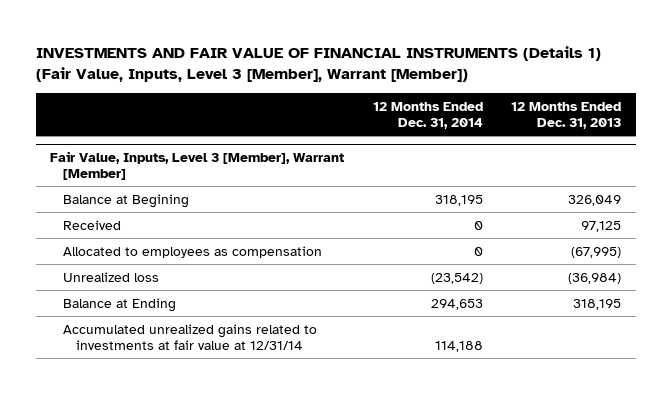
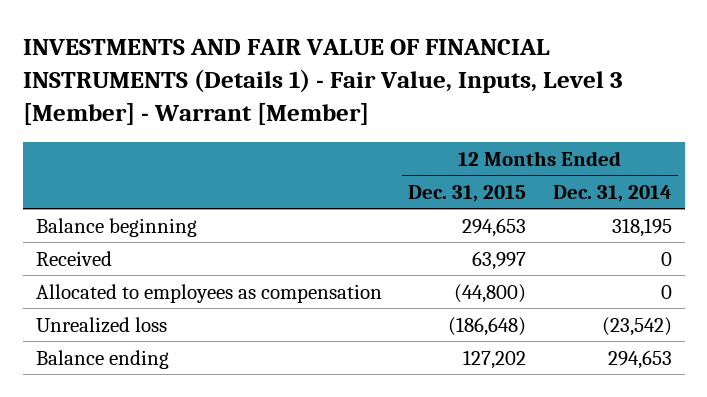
[36,45,602,83] INVESTMENTS AND FAIR VALUE OF FINANCIAL INSTRUMENTS (Details 1) (Fair Value, Inputs, Level 3 [Member], Warrant [Member]) -> [22,39,623,125] INVESTMENTS AND FAIR VALUE OF FINANCIAL INSTRUMENTS (Details 1) - Fair Value, Inputs, Level 3 [Member] - Warrant [Member]
[511,101,622,129] 12 Months Ended Dec. 31, 2013 -> none
none -> [408,184,527,202] Dec. 31, 2015
[50,150,345,180] Fair Value, Inputs, Level 3 [Member], Warrant [Member] -> none
[63,193,190,208] Balance at Begining -> [35,217,197,237] Balance beginning
[63,323,318,350] Accumulated unrealized gains related to investments at fair value at 12/31/14 -> none
[63,297,177,312] Balance at Ending -> [35,349,169,369] Balance ending

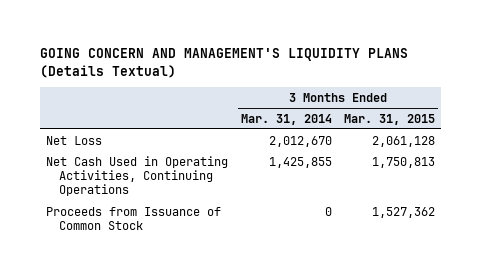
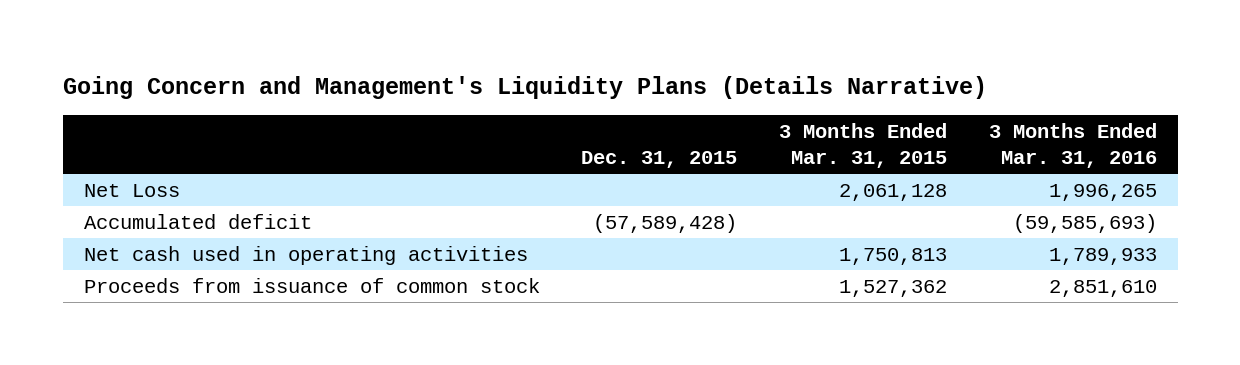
[39,47,408,78] GOING CONCERN AND MANAGEMENT'S LIQUIDITY PLANS (Details Textual) -> [62,76,987,100] Going Concern and Management's Liquidity Plans (Details Narrative)
[240,113,332,125] Mar. 31, 2014 -> none
none -> [581,151,738,169] Dec. 31, 2015
none -> [988,122,1157,169] 3 Months Ended Mar. 31, 2016
none -> [83,213,312,229] Accumulated deficit
[46,155,229,197] Net Cash Used in Operating Activities, Continuing Operations -> [83,245,528,265] Net cash used in operating activities
[46,206,222,231] Proceeds from Issuance of Common Stock -> [83,277,540,293] Proceeds from issuance of common stock

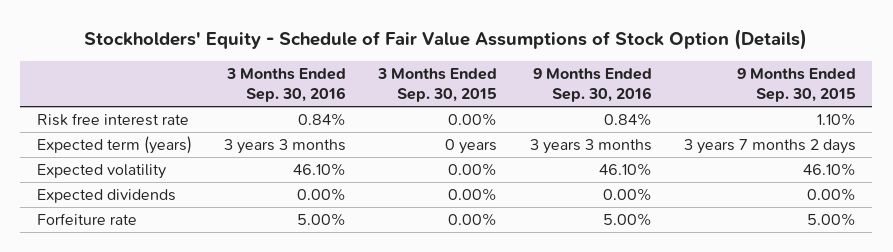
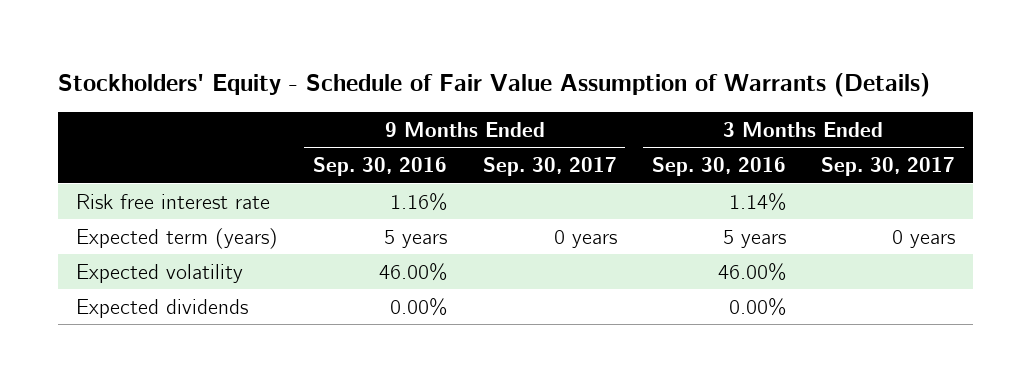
[84,29,808,51] Stockholders' Equity - Schedule of Fair Value Assumptions of Stock Option (Details) -> [58,73,931,98] Stockholders' Equity - Schedule of Fair Value Assumption of Warrants (Details)
[377,67,498,103] 3 Months Ended Sep. 30, 2015 -> none
[737,67,857,103] 9 Months Ended Sep. 30, 2015 -> none
none -> [482,157,617,177] Sep. 30, 2017
none -> [820,157,955,177] Sep. 30, 2017
[297,112,346,126] 0.84% -> [728,192,786,211] 1.14%
[603,112,652,126] 0.84% -> [390,192,448,211] 1.16%
[223,138,346,154] 3 years 3 months -> [722,229,786,248] 5 years
[529,138,652,154] 3 years 3 months -> [384,229,448,248] 5 years
[292,162,346,176] 46.10% -> [717,262,786,281] 46.00%
[598,162,652,176] 46.10% -> [379,262,448,281] 46.00%
[36,212,137,225] Forfeiture rate -> none

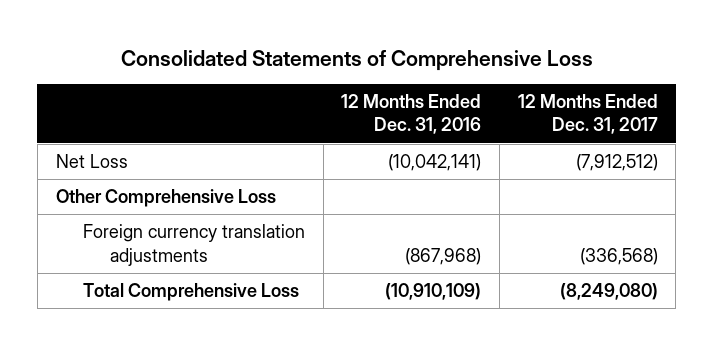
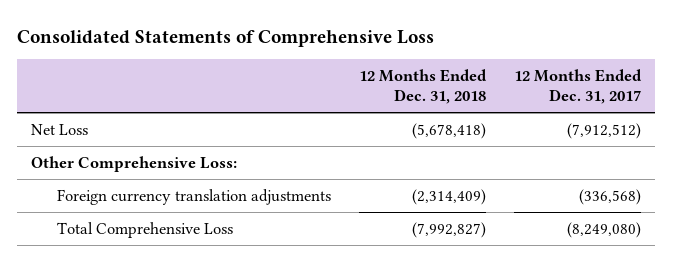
[341,94,482,135] 12 Months Ended Dec. 31, 2016 -> none
none -> [359,68,488,105] 12 Months Ended Dec. 31, 2018
[55,189,276,208] Other Comprehensive Loss -> [31,155,238,172] Other Comprehensive Loss:

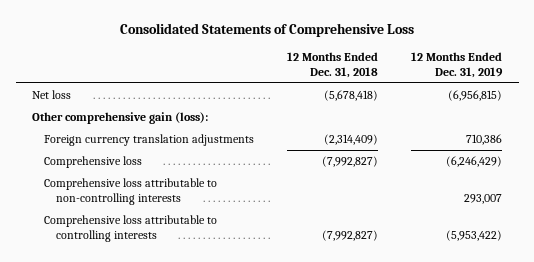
[514,68,643,105] 12 Months Ended Dec. 31, 2017 -> none
none -> [411,51,504,78] 12 Months Ended Dec. 31, 2019
[31,123,89,135] Net Loss -> [32,90,72,100] Net loss
[31,155,238,172] Other Comprehensive Loss: -> [32,112,209,125] Other comprehensive gain (loss):
[57,221,234,238] Total Comprehensive Loss -> [43,156,142,169] Comprehensive loss
none -> [43,178,217,206] Comprehensive loss attributable to non-controlling interests
none -> [43,215,217,243] Comprehensive loss attributable to controlling interests

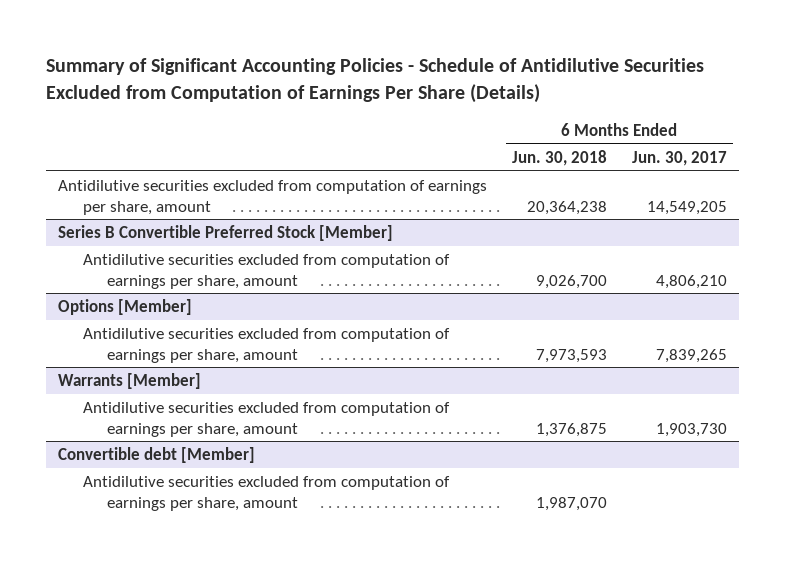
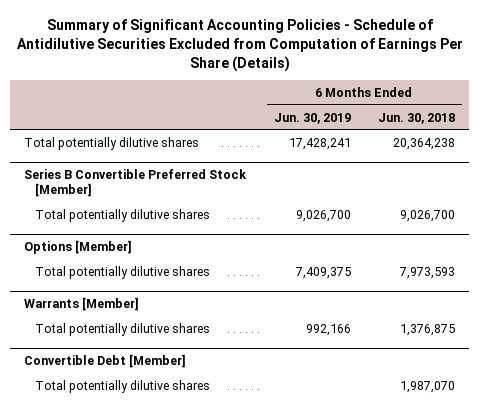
[631,150,727,166] Jun. 30, 2017 -> none
none -> [273,112,351,124] Jun. 30, 2019
[58,180,488,215] Antidilutive securities excluded from computation of earnings per share, amount -> [24,136,200,150] Total potentially dilutive shares
[82,254,450,289] Antidilutive securities excluded from computation of earnings per share, amount -> [34,208,210,222] Total potentially dilutive shares
[82,328,450,363] Antidilutive securities excluded from computation of earnings per share, amount -> [34,265,210,279] Total potentially dilutive shares
[82,402,450,437] Antidilutive securities excluded from computation of earnings per share, amount -> [34,322,210,336] Total potentially dilutive shares
[58,447,256,464] Convertible debt [Member] -> [24,354,187,369] Convertible Debt [Member]
[82,476,450,511] Antidilutive securities excluded from computation of earnings per share, amount -> [34,379,210,393] Total potentially dilutive shares

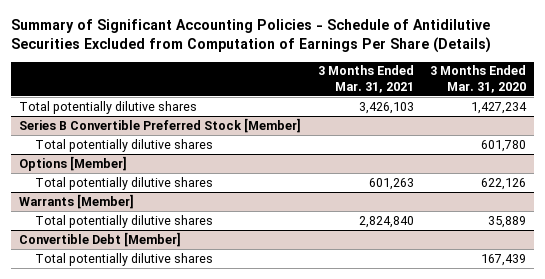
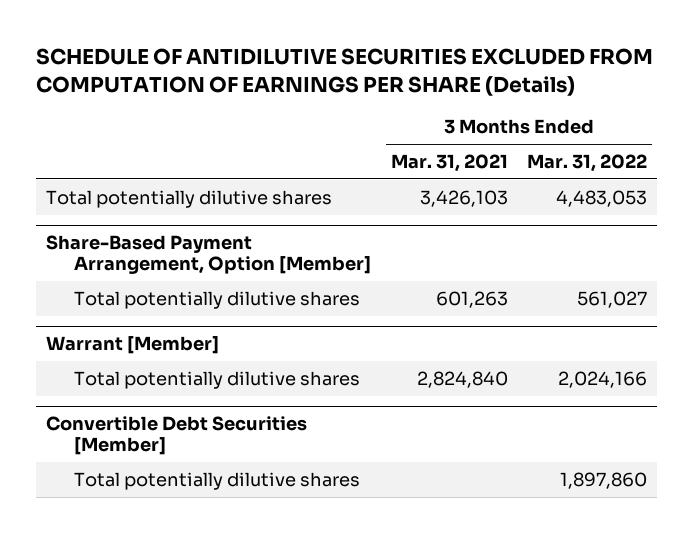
[11,19,492,54] Summary of Significant Accounting Policies - Schedule of Antidilutive Securities Excluded from Computation of Earnings Per Share (Details) -> [35,47,653,96] SCHEDULE OF ANTIDILUTIVE SECURITIES EXCLUDED FROM COMPUTATION OF EARNINGS PER SHARE (Details)
[429,65,526,93] 3 Months Ended Mar. 31, 2020 -> none
none -> [527,154,648,173] Mar. 31, 2022
[19,117,302,133] Series B Convertible Preferred Stock [Member] -> none
[34,138,213,152] Total potentially dilutive shares -> none
[19,155,128,171] Options [Member] -> [45,235,371,275] Share-Based Payment Arrangement, Option [Member]
[19,193,135,209] Warrants [Member] -> [45,336,219,355] Warrant [Member]
[19,231,182,247] Convertible Debt [Member] -> [45,416,307,456] Convertible Debt Securities [Member]

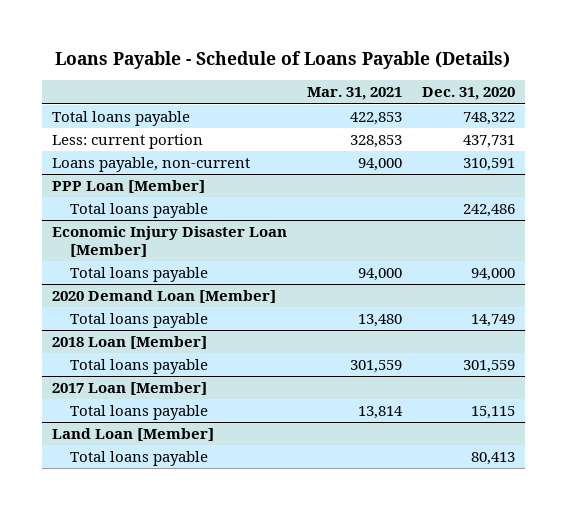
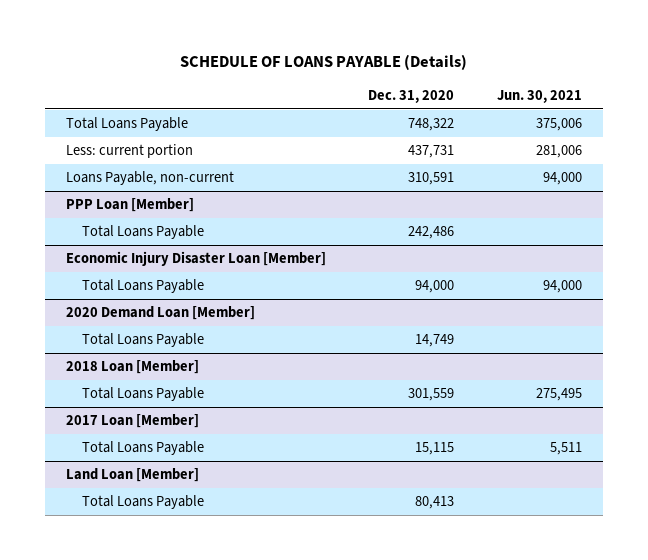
[55,51,511,70] Loans Payable - Schedule of Loans Payable (Details) -> [179,54,467,71] SCHEDULE OF LOANS PAYABLE (Details)
[306,87,402,101] Mar. 31, 2021 -> none
none -> [496,89,582,103] Jun. 30, 2021
[51,111,190,127] Total loans payable -> [66,117,189,132] Total Loans Payable
[51,157,250,173] Loans payable, non-current -> [66,171,235,186] Loans Payable, non-current
[70,203,209,219] Total loans payable -> [81,225,204,240] Total Loans Payable
[70,267,209,283] Total loans payable -> [81,279,204,294] Total Loans Payable
[70,313,209,329] Total loans payable -> [81,333,204,348] Total Loans Payable
[70,359,209,375] Total loans payable -> [81,387,204,402] Total Loans Payable
[70,405,209,421] Total loans payable -> [81,441,204,456] Total Loans Payable
[70,451,209,467] Total loans payable -> [81,495,204,510] Total Loans Payable

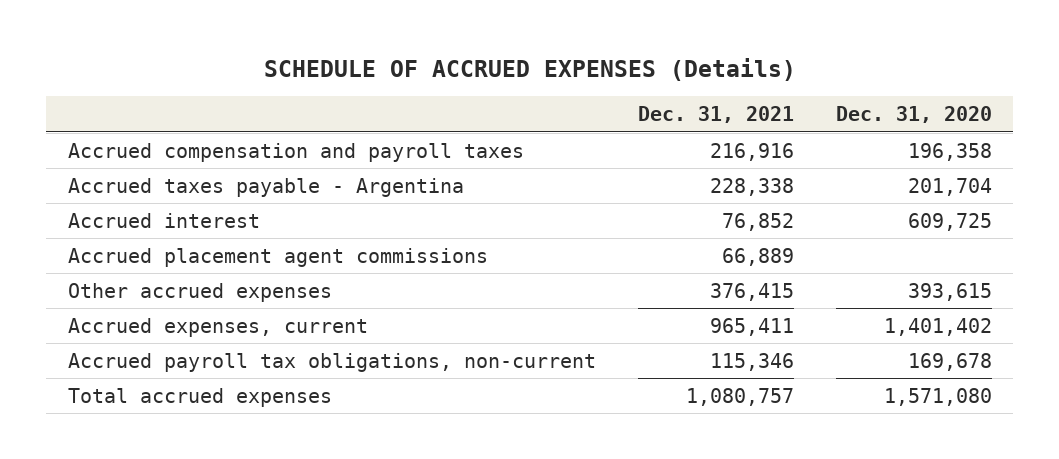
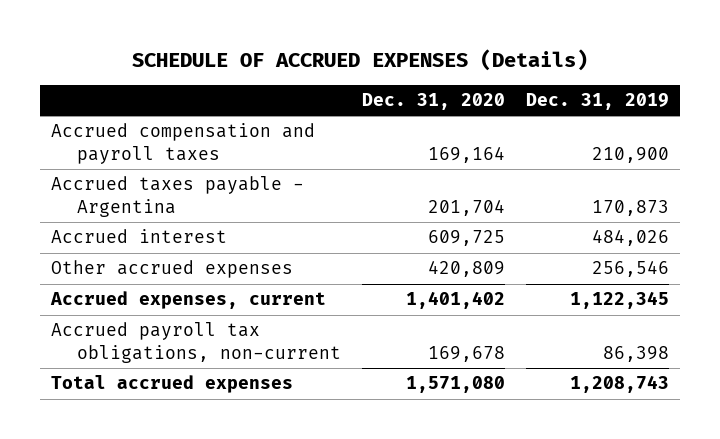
[637,106,794,124] Dec. 31, 2021 -> none
none -> [526,92,670,110] Dec. 31, 2019
[907,142,992,161] 196,358 -> [427,145,505,163] 169,164
[67,247,488,267] Accrued placement agent commissions -> none
[907,282,992,301] 393,615 -> [427,260,505,278] 420,809

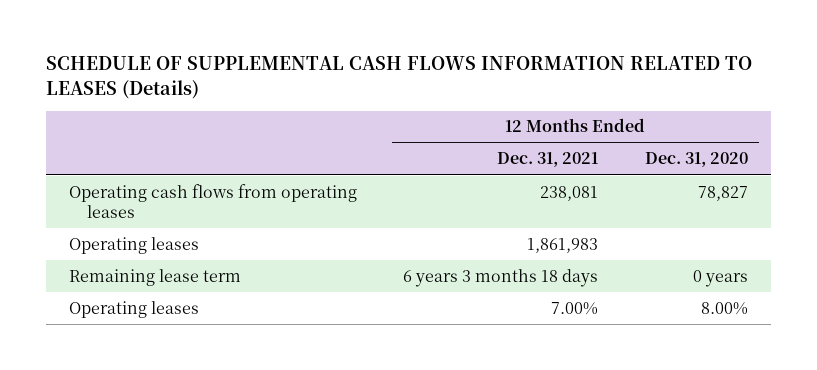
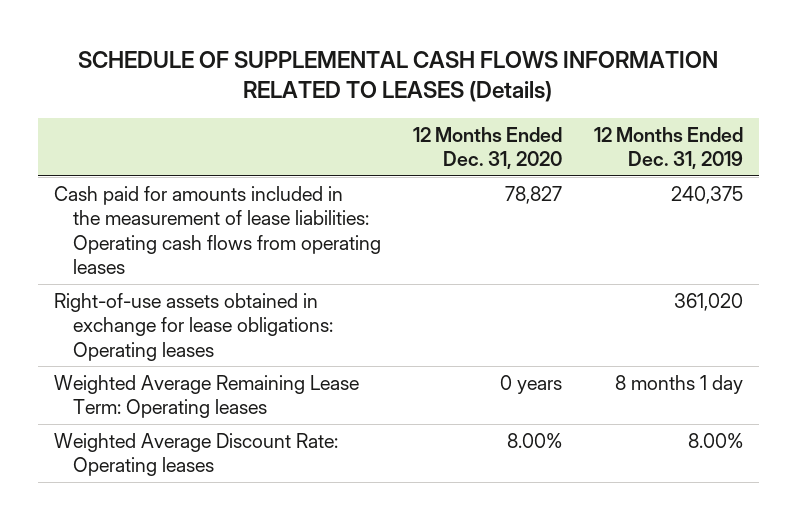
[497,152,599,168] Dec. 31, 2021 -> none
none -> [593,126,743,170] 12 Months Ended Dec. 31, 2019
[68,183,357,218] Operating cash flows from operating leases -> [53,185,381,275] Cash paid for amounts included in the measurement of lease liabilities: Operating cash flows from operating leases
[68,236,199,254] Operating leases -> [53,292,333,361] Right-of-use assets obtained in exchange for lease obligations: Operating leases
[68,268,241,286] Remaining lease term -> [53,374,359,419] Weighted Average Remaining Lease Term: Operating leases
[68,300,199,318] Operating leases -> [53,432,338,477] Weighted Average Discount Rate: Operating leases

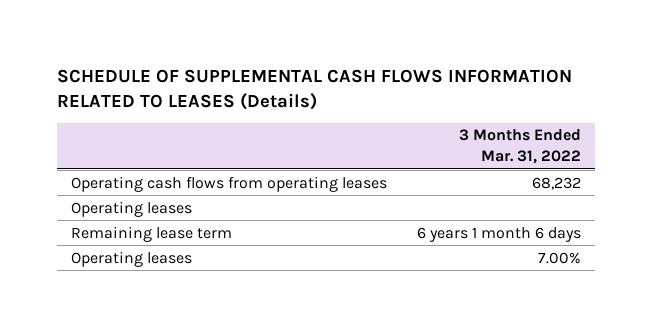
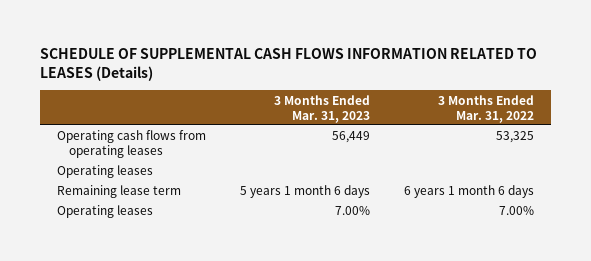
none -> [273,94,370,123] 3 Months Ended Mar. 31, 2023
[531,176,581,190] 68,232 -> [495,131,534,144] 53,325

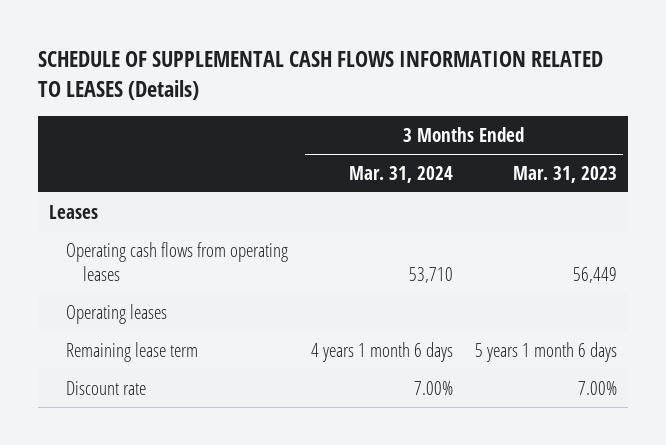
[437,94,534,123] 3 Months Ended Mar. 31, 2022 -> none
none -> [348,165,453,183] Mar. 31, 2024
none -> [48,204,98,219] Leases
[57,205,154,219] Operating leases -> [65,380,146,395] Discount rate

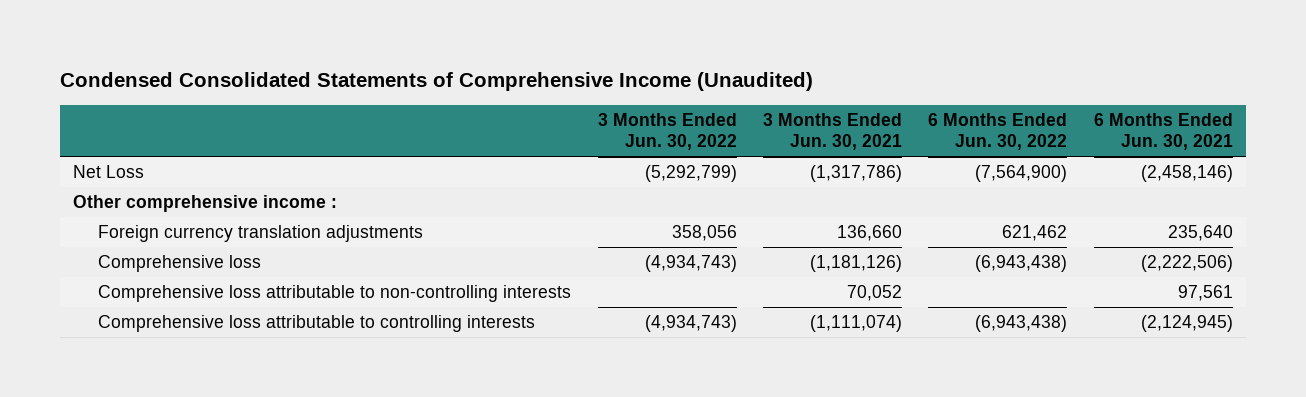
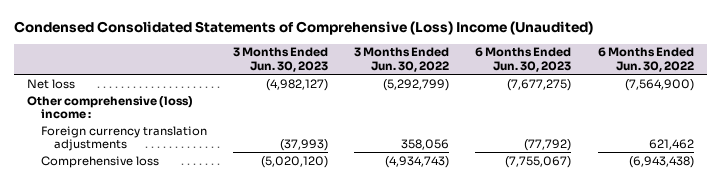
[60,72,814,92] Condensed Consolidated Statements of Comprehensive Income (Unaudited) -> [14,21,594,36] Condensed Consolidated Statements of Comprehensive (Loss) Income (Unaudited)
[762,113,902,151] 3 Months Ended Jun. 30, 2021 -> none
[1093,113,1233,151] 6 Months Ended Jun. 30, 2021 -> none
none -> [233,47,329,72] 3 Months Ended Jun. 30, 2023
none -> [475,47,572,72] 6 Months Ended Jun. 30, 2023
[73,165,145,179] Net Loss -> [27,78,76,89] Net loss
[73,195,338,213] Other comprehensive income : -> [27,95,194,120] Other comprehensive (loss) income :
[98,285,572,303] Comprehensive loss attributable to non-controlling interests -> none
[98,315,536,333] Comprehensive loss attributable to controlling interests -> none

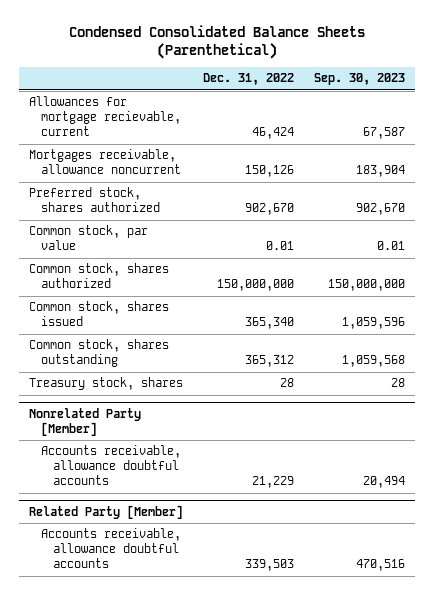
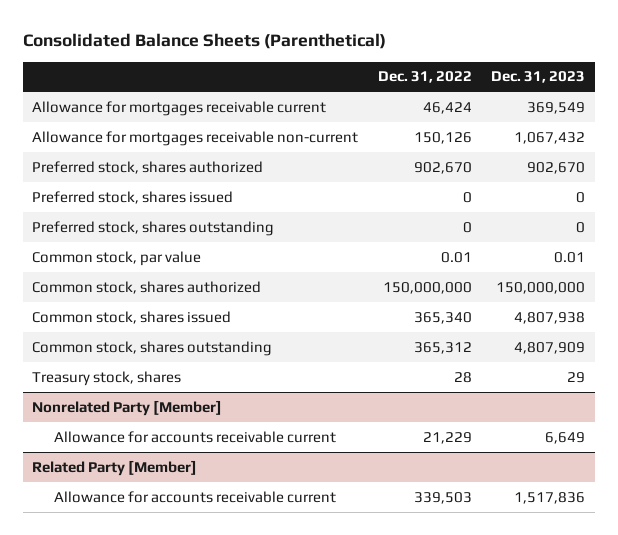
[69,25,366,60] Condensed Consolidated Balance Sheets (Parenthetical) -> [22,33,386,50] Consolidated Balance Sheets (Parenthetical)
[313,73,405,86] Sep. 30, 2023 -> none
none -> [491,71,586,84] Dec. 31, 2023
[29,96,182,137] Allowances for mortgage recievable, current -> [32,100,327,116] Allowance for mortgages receivable current
[29,149,182,175] Mortgages receivable, allowance noncurrent -> [32,130,359,146] Allowance for mortgages receivable non-current
none -> [32,190,234,204] Preferred stock, shares issued
none -> [32,220,275,236] Preferred stock, shares outstanding
[41,445,182,486] Accounts receivable, allowance doubtful accounts -> [53,430,336,443] Allowance for accounts receivable current
[41,528,182,569] Accounts receivable, allowance doubtful accounts -> [53,490,336,503] Allowance for accounts receivable current

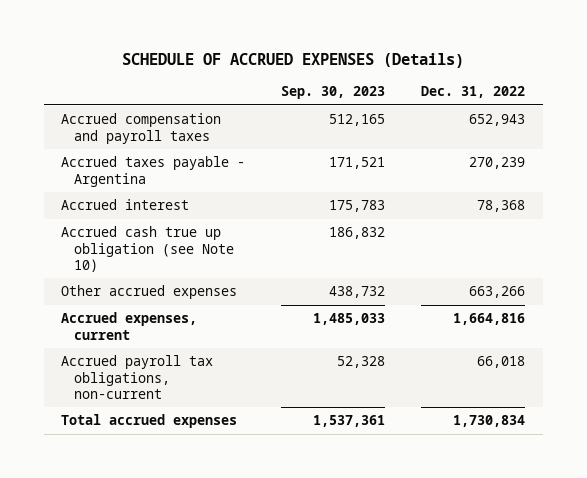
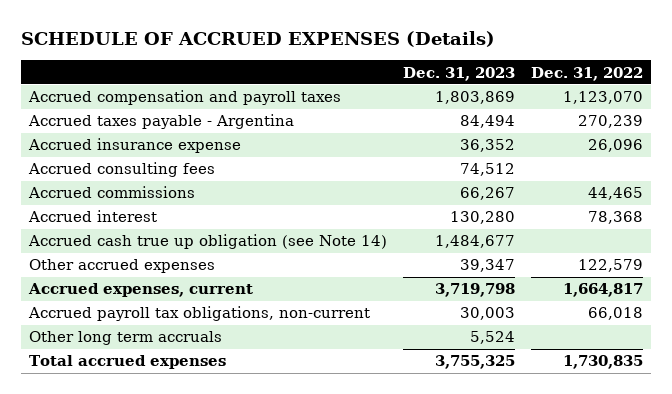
[281,86,386,100] Sep. 30, 2023 -> none
none -> [402,66,515,81] Dec. 31, 2023
[469,114,526,127] 652,943 -> [562,91,643,105] 1,123,070
none -> [28,138,242,154] Accrued insurance expense
none -> [28,162,216,178] Accrued consulting fees
none -> [28,186,196,199] Accrued commissions
[61,226,235,272] Accrued cash true up obligation (see Note 10) -> [28,234,388,250] Accrued cash true up obligation (see Note 14)
[469,286,526,299] 663,266 -> [577,259,643,273] 122,579
[453,313,526,326] 1,664,816 -> [562,283,643,298] 1,664,817
none -> [29,331,223,346] Other long term accruals
[453,415,526,428] 1,730,834 -> [562,355,643,370] 1,730,835

